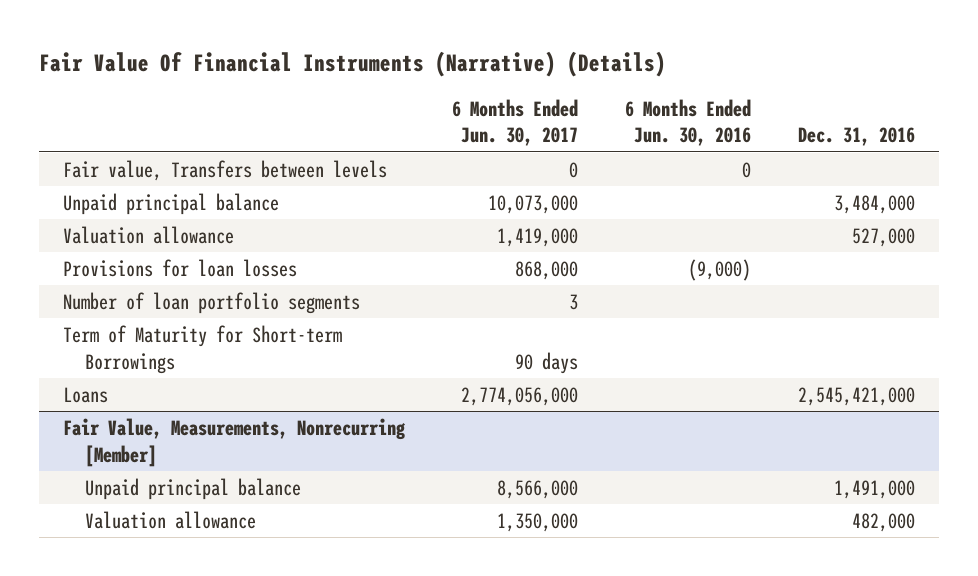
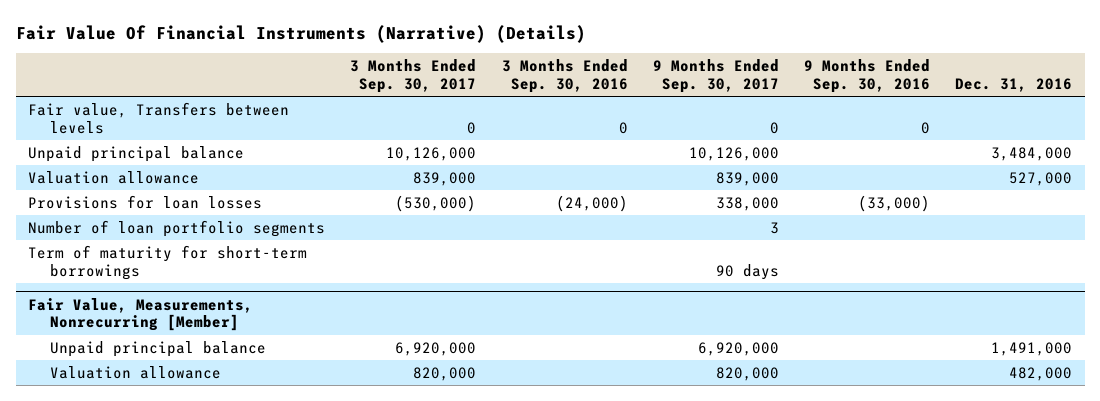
[451,98,578,147] 6 Months Ended Jun. 30, 2017 -> none
[624,98,751,147] 6 Months Ended Jun. 30, 2016 -> none
none -> [350,59,477,93] 3 Months Ended Sep. 30, 2017
none -> [501,59,628,93] 3 Months Ended Sep. 30, 2016
none -> [652,59,779,93] 9 Months Ended Sep. 30, 2017
none -> [803,59,930,93] 9 Months Ended Sep. 30, 2016
[62,386,108,403] Loans -> none
[62,324,342,374] Term of Maturity for Short-term Borrowings -> [28,244,308,280] Term of maturity for short-term borrowings

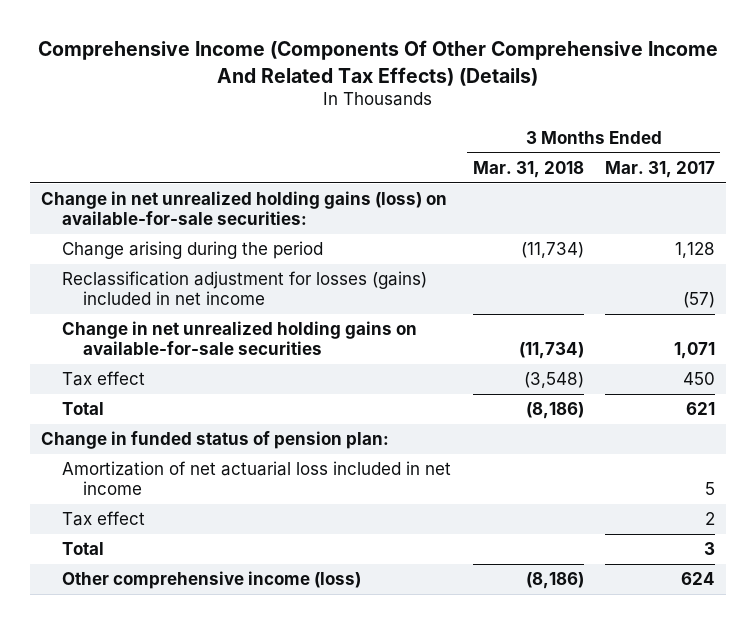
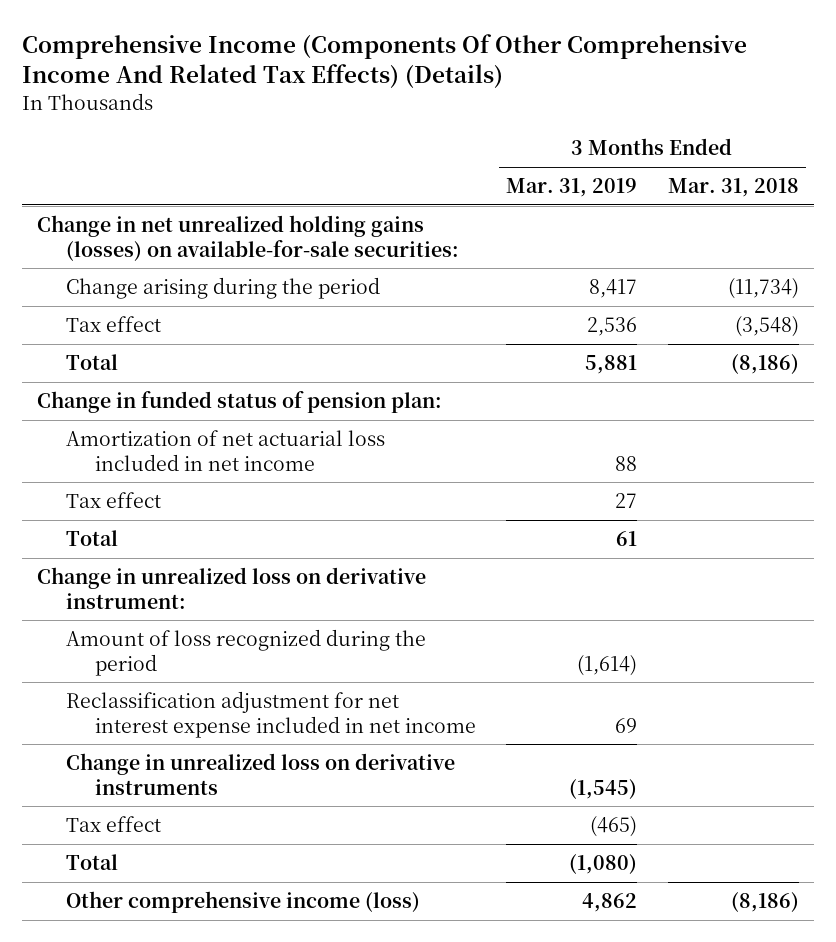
[605,160,716,178] Mar. 31, 2017 -> none
none -> [506,178,638,198] Mar. 31, 2019
[40,191,447,226] Change in net unrealized holding gains (loss) on available-for-sale securities: -> [37,215,460,261] Change in net unrealized holding gains (losses) on available-for-sale securities:
[62,271,428,306] Reclassification adjustment for losses (gains) included in net income -> none
[62,321,418,356] Change in net unrealized holding gains on available-for-sale securities -> none
none -> [37,567,427,609] Change in unrealized loss on derivative instrument:
none -> [66,629,427,676] Amount of loss recognized during the period
none -> [66,691,477,738] Reclassification adjustment for net interest expense included in net income
none -> [66,753,456,795] Change in unrealized loss on derivative instruments
none -> [66,816,162,833] Tax effect
none -> [66,854,119,871] Total

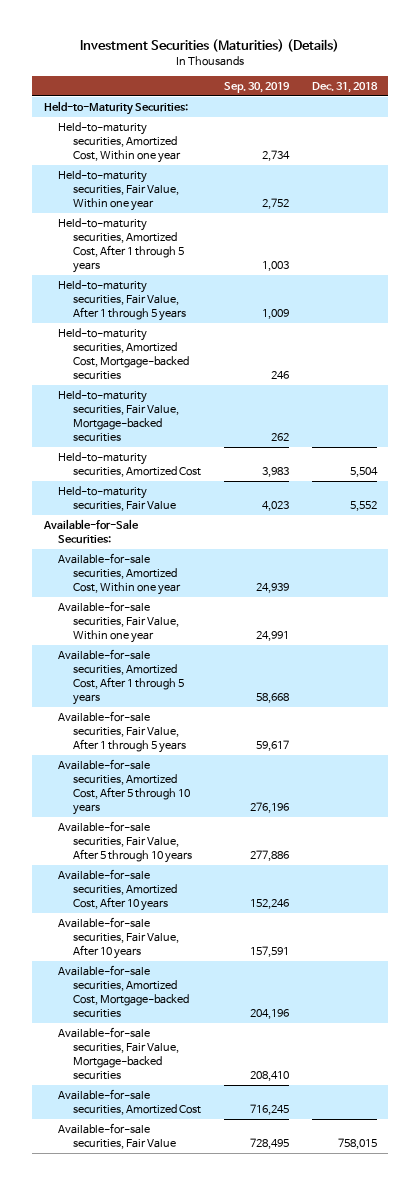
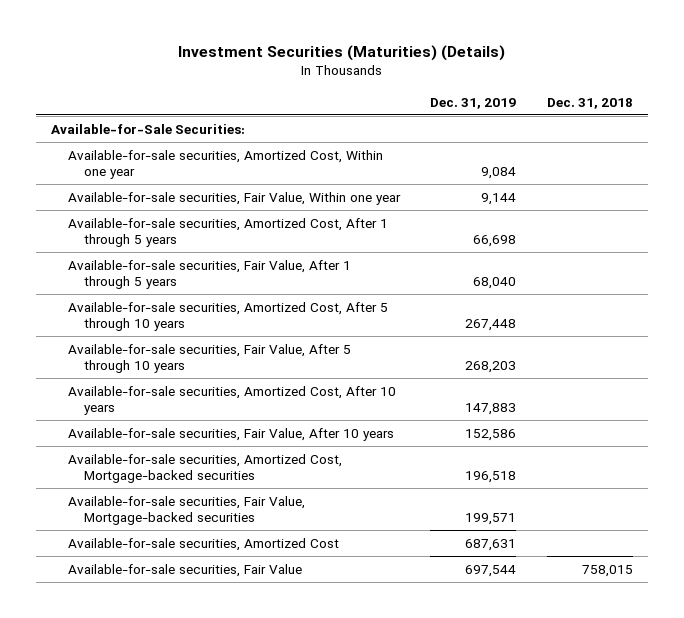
[223,81,290,93] Sep. 30, 2019 -> none
none -> [430,97,517,109] Dec. 31, 2019
[43,100,188,115] Held-to-Maturity Securities: -> none
[58,121,181,163] Held-to-maturity securities, Amortized Cost, Within one year -> none
[58,169,179,211] Held-to-maturity securities, Fair Value, Within one year -> none
[58,217,184,273] Held-to-maturity securities, Amortized Cost, After 1 through 5 years -> none
[58,279,186,321] Held-to-maturity securities, Fair Value, After 1 through 5 years -> none
[58,327,189,380] Held-to-maturity securities, Amortized Cost, Mortgage-backed securities -> none
[58,389,179,442] Held-to-maturity securities, Fair Value, Mortgage-backed securities -> none
[58,451,201,477] Held-to-maturity securities, Amortized Cost -> none
[58,485,176,511] Held-to-maturity securities, Fair Value -> none

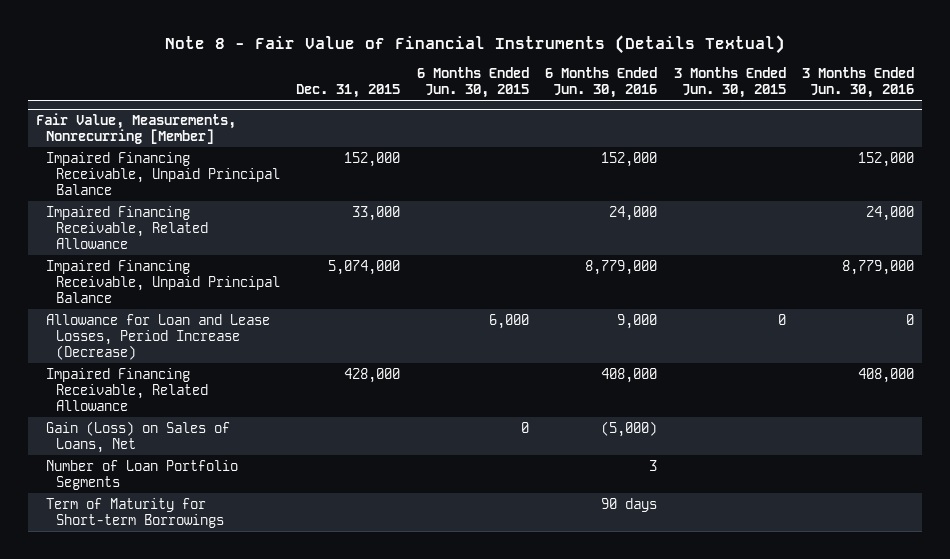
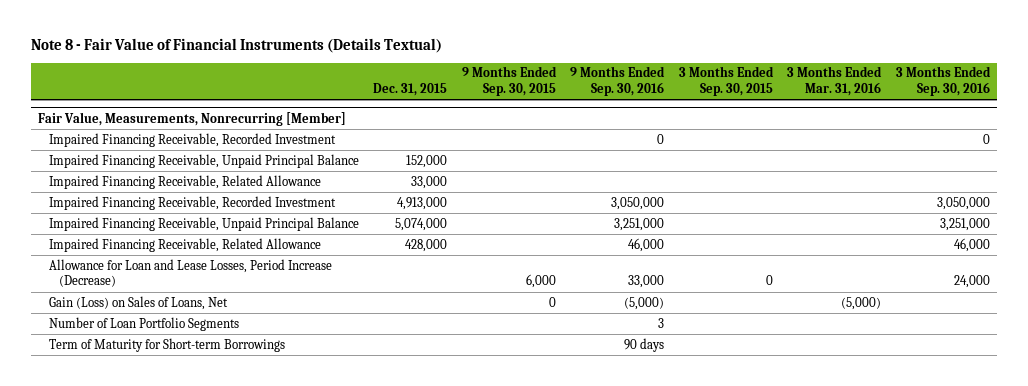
[416,66,529,99] 6 Months Ended Jun. 30, 2015 -> none
[545,66,658,99] 6 Months Ended Jun. 30, 2016 -> none
[673,66,786,99] 3 Months Ended Jun. 30, 2015 -> none
[802,66,915,99] 3 Months Ended Jun. 30, 2016 -> none
none -> [461,66,557,97] 9 Months Ended Sep. 30, 2015
none -> [570,66,666,97] 9 Months Ended Sep. 30, 2016
none -> [678,66,774,97] 3 Months Ended Sep. 30, 2015
none -> [787,66,883,97] 3 Months Ended Mar. 31, 2016
none -> [895,66,991,97] 3 Months Ended Sep. 30, 2016
none -> [48,132,336,147] Impaired Financing Receivable, Recorded Investment
none -> [48,195,336,210] Impaired Financing Receivable, Recorded Investment
[45,313,270,360] Allowance for Loan and Lease Losses, Period Increase (Decrease) -> [48,258,332,288] Allowance for Loan and Lease Losses, Period Increase (Decrease)

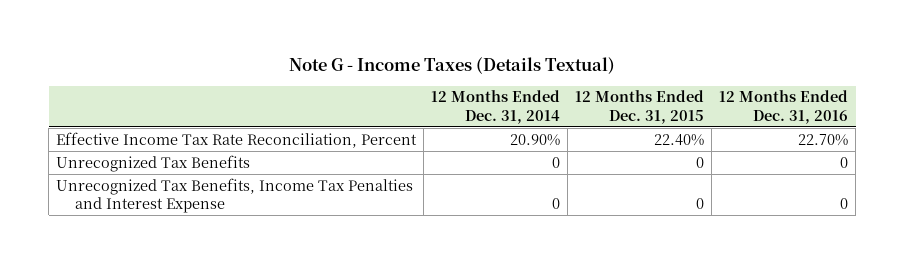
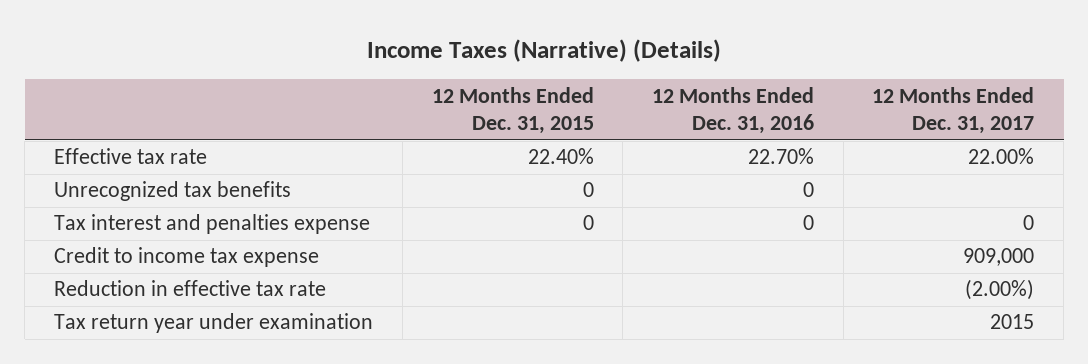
[289,57,616,75] Note G - Income Taxes (Details Textual) -> [367,38,722,62] Income Taxes (Narrative) (Details)
[431,90,561,124] 12 Months Ended Dec. 31, 2014 -> none
none -> [872,86,1035,135] 12 Months Ended Dec. 31, 2017
[56,131,418,148] Effective Income Tax Rate Reconciliation, Percent -> [54,148,208,165] Effective tax rate
[56,154,251,172] Unrecognized Tax Benefits -> [54,181,292,202] Unrecognized tax benefits
[56,177,414,213] Unrecognized Tax Benefits, Income Tax Penalties and Interest Expense -> [54,214,371,235] Tax interest and penalties expense
none -> [54,247,320,268] Credit to income tax expense
none -> [54,280,327,297] Reduction in effective tax rate
none -> [54,313,374,334] Tax return year under examination

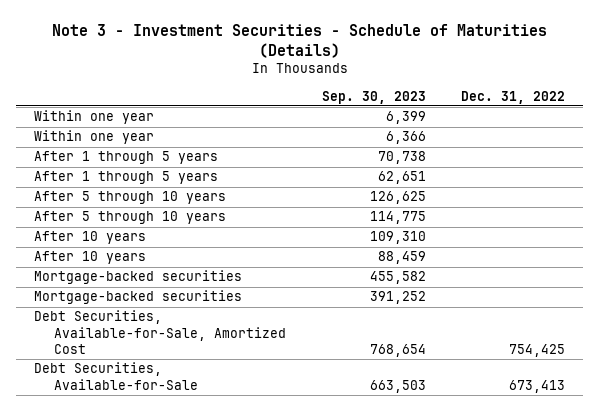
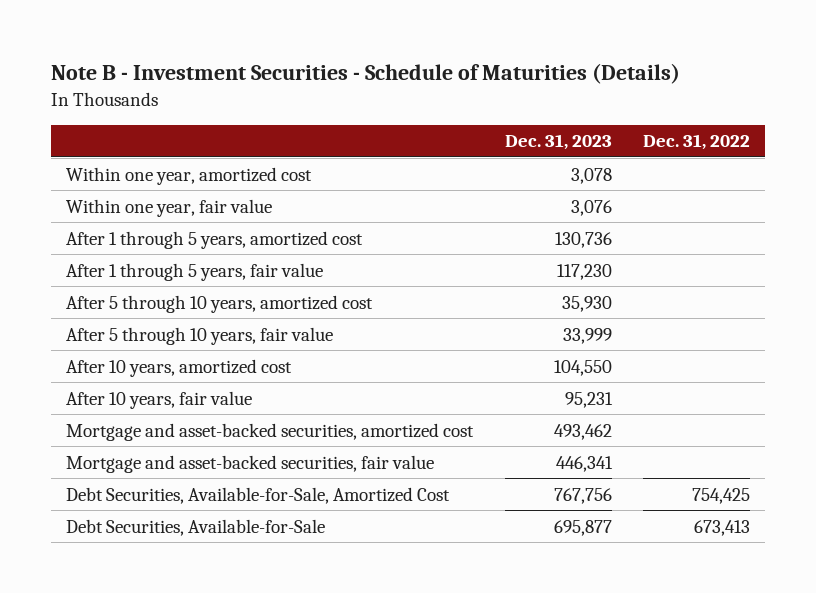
[51,23,547,58] Note 3 - Investment Securities - Schedule of Maturities (Details) -> [50,63,680,85] Note B - Investment Securities - Schedule of Maturities (Details)
[321,90,426,104] Sep. 30, 2023 -> none
none -> [504,134,612,151] Dec. 31, 2023
[33,110,154,125] Within one year -> [66,166,313,185] Within one year, amortized cost
[33,130,154,145] Within one year -> [66,198,273,217] Within one year, fair value
[33,151,218,165] After 1 through 5 years -> [66,230,364,249] After 1 through 5 years, amortized cost
[33,171,218,185] After 1 through 5 years -> [66,262,324,281] After 1 through 5 years, fair value
[33,191,226,205] After 5 through 10 years -> [66,294,374,313] After 5 through 10 years, amortized cost
[33,211,226,225] After 5 through 10 years -> [66,326,334,345] After 5 through 10 years, fair value
[33,231,146,245] After 10 years -> [66,358,293,377] After 10 years, amortized cost
[33,251,146,265] After 10 years -> [66,390,253,409] After 10 years, fair value
[33,270,242,285] Mortgage-backed securities -> [66,422,475,441] Mortgage and asset-backed securities, amortized cost
[33,290,242,305] Mortgage-backed securities -> [66,454,435,473] Mortgage and asset-backed securities, fair value

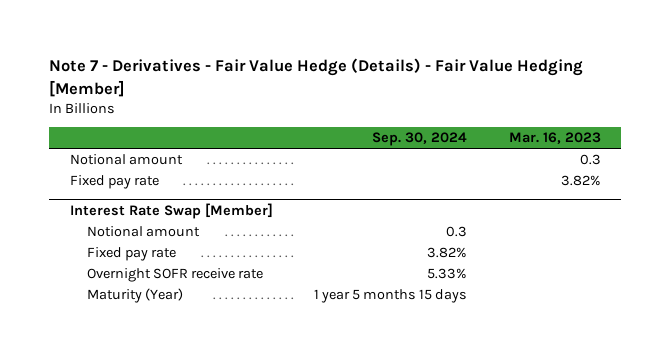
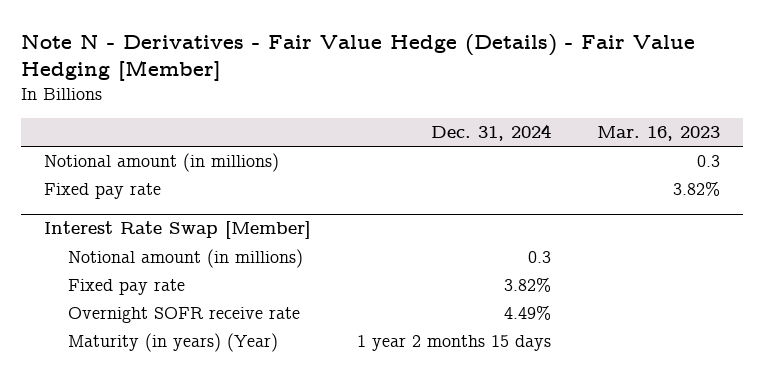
[49,58,584,97] Note 7 - Derivatives - Fair Value Hedge (Details) - Fair Value Hedging [Member] -> [21,33,696,82] Note N - Derivatives - Fair Value Hedge (Details) - Fair Value Hedging [Member]
[372,132,468,147] Sep. 30, 2024 -> none
none -> [431,123,552,141] Dec. 31, 2024
[69,154,183,166] Notional amount -> [44,153,280,173] Notional amount (in millions)
[87,226,201,238] Notional amount -> [68,249,304,269] Notional amount (in millions)
[87,288,184,304] Maturity (Year) -> [68,333,279,353] Maturity (in years) (Year)

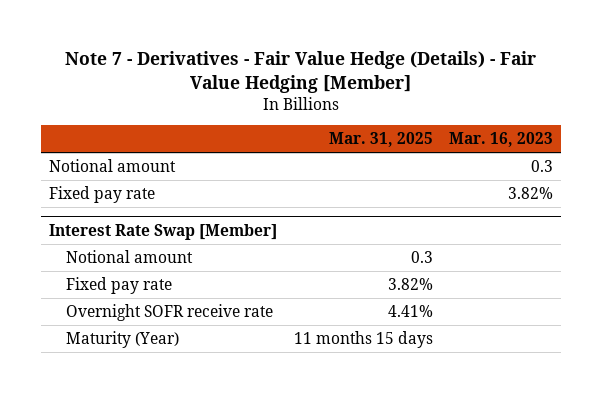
[21,33,696,82] Note N - Derivatives - Fair Value Hedge (Details) - Fair Value Hedging [Member] -> [65,51,537,93] Note 7 - Derivatives - Fair Value Hedge (Details) - Fair Value Hedging [Member]
[431,123,552,141] Dec. 31, 2024 -> none
none -> [328,132,433,148] Mar. 31, 2025
[44,153,280,173] Notional amount (in millions) -> [49,159,177,173] Notional amount
[68,249,304,269] Notional amount (in millions) -> [66,250,194,264] Notional amount
[68,333,279,353] Maturity (in years) (Year) -> [66,331,180,349] Maturity (Year)

